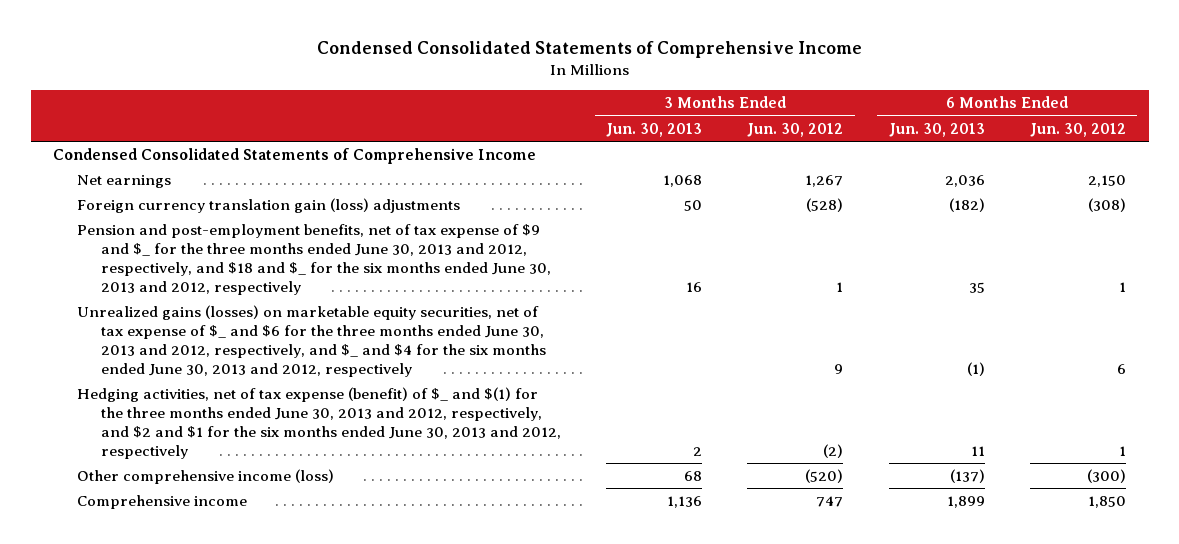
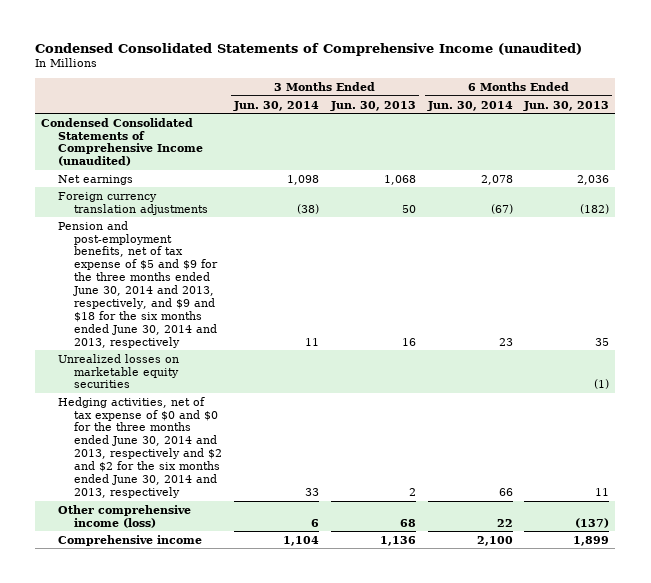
[316,41,862,59] Condensed Consolidated Statements of Comprehensive Income -> [35,42,583,56] Condensed Consolidated Statements of Comprehensive Income (unaudited)
[747,122,844,137] Jun. 30, 2012 -> none
[1030,122,1127,137] Jun. 30, 2012 -> none
none -> [233,100,320,111] Jun. 30, 2014
none -> [426,100,513,111] Jun. 30, 2014
[53,148,537,165] Condensed Consolidated Statements of Comprehensive Income -> [41,117,203,167] Condensed Consolidated Statements of Comprehensive Income (unaudited)
[77,198,461,214] Foreign currency translation gain (loss) adjustments -> [57,191,209,215] Foreign currency translation adjustments
[77,224,551,295] Pension and post-employment benefits, net of tax expense of $9 and $_ for the three months ended June 30, 2013 and 2012, respectively, and $18 and $_ for the six months ended June 30, 2013 and 2012, respectively -> [57,220,219,348] Pension and post-employment benefits, net of tax expense of $5 and $9 for the three months ended June 30, 2014 and 2013, respectively, and $9 and $18 for the six months ended June 30, 2014 and 2013, respectively
[77,305,546,377] Unrealized gains (losses) on marketable equity securities, net of tax expense of $_ and $6 for the three months ended June 30, 2013 and 2012, respectively, and $_ and $4 for the six months ended June 30, 2013 and 2012, respectively -> [57,353,180,389] Unrealized losses on marketable equity securities
[77,387,561,459] Hedging activities, net of tax expense (benefit) of $_ and $(1) for the three months ended June 30, 2013 and 2012, respectively, and $2 and $1 for the six months ended June 30, 2013 and 2012, respectively -> [57,396,223,498] Hedging activities, net of tax expense of $0 and $0 for the three months ended June 30, 2014 and 2013, respectively and $2 and $2 for the six months ended June 30, 2014 and 2013, respectively

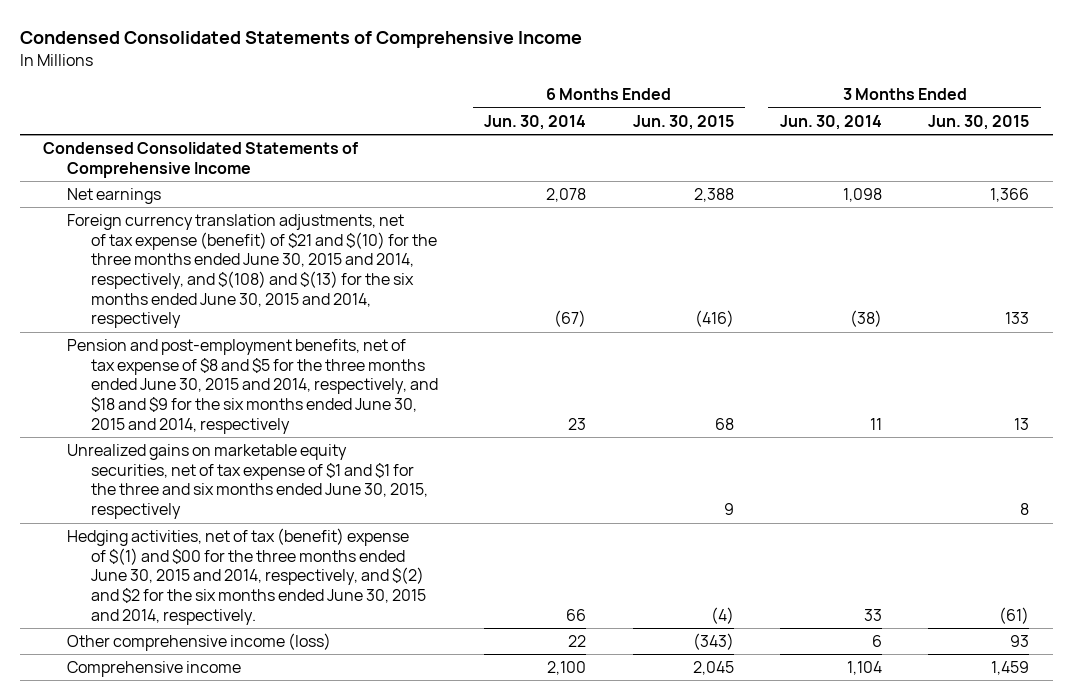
[35,42,583,56] Condensed Consolidated Statements of Comprehensive Income (unaudited) -> [20,31,583,49] Condensed Consolidated Statements of Comprehensive Income
[329,100,416,111] Jun. 30, 2013 -> none
[523,100,610,111] Jun. 30, 2013 -> none
none -> [632,114,734,130] Jun. 30, 2015
none -> [928,114,1030,130] Jun. 30, 2015
[41,117,203,167] Condensed Consolidated Statements of Comprehensive Income (unaudited) -> [43,141,359,178] Condensed Consolidated Statements of Comprehensive Income
[57,191,209,215] Foreign currency translation adjustments -> [67,213,437,329] Foreign currency translation adjustments, net of tax expense (benefit) of $21 and $(10) for the three months ended June 30, 2015 and 2014, respectively, and $(108) and $(13) for the six months ended June 30, 2015 and 2014, respectively
[57,220,219,348] Pension and post-employment benefits, net of tax expense of $5 and $9 for the three months ended June 30, 2014 and 2013, respectively, and $9 and $18 for the six months ended June 30, 2014 and 2013, respectively -> [67,338,438,434] Pension and post-employment benefits, net of tax expense of $8 and $5 for the three months ended June 30, 2015 and 2014, respectively, and $18 and $9 for the six months ended June 30, 2015 and 2014, respectively
[57,353,180,389] Unrealized losses on marketable equity securities -> [67,443,428,520] Unrealized gains on marketable equity securities, net of tax expense of $1 and $1 for the three and six months ended June 30, 2015, respectively
[57,396,223,498] Hedging activities, net of tax expense of $0 and $0 for the three months ended June 30, 2014 and 2013, respectively and $2 and $2 for the six months ended June 30, 2014 and 2013, respectively -> [67,527,426,625] Hedging activities, net of tax (benefit) expense of $(1) and $00 for the three months ended June 30, 2015 and 2014, respectively, and $(2) and $2 for the six months ended June 30, 2015 and 2014, respectively.

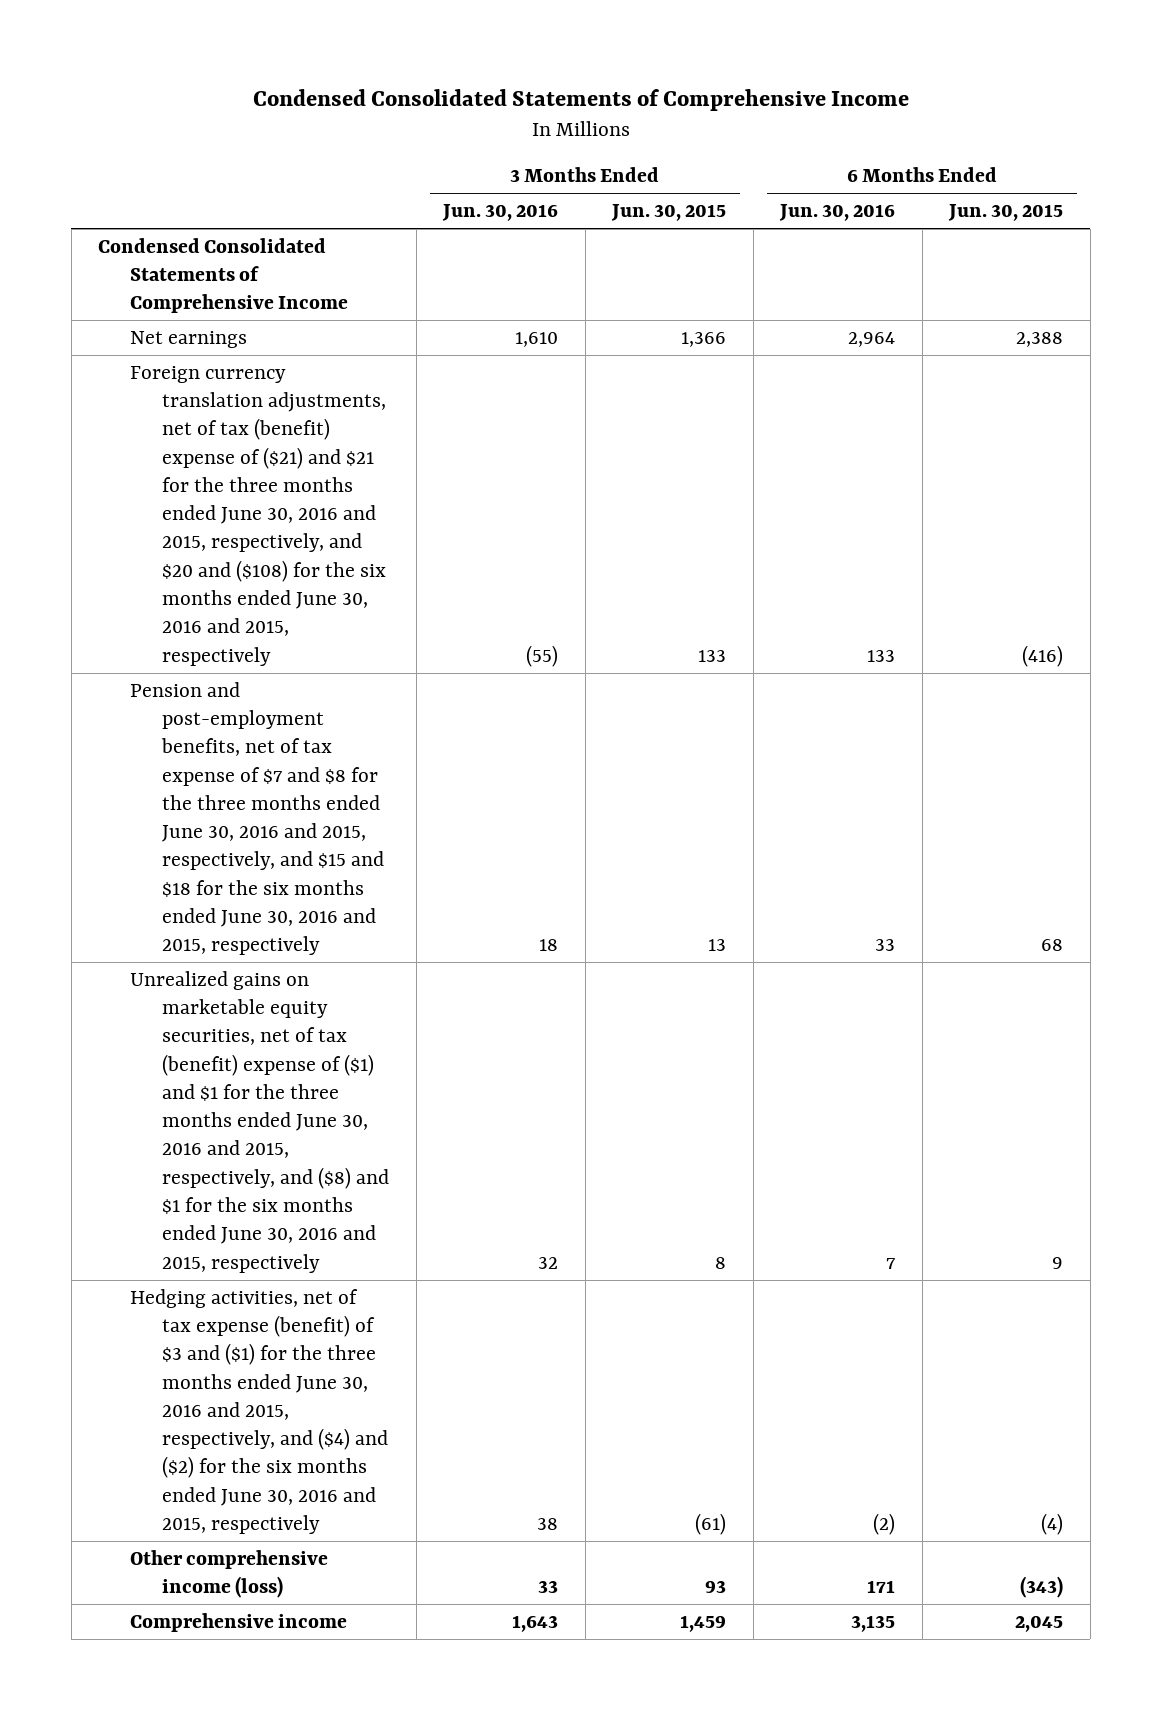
[484,114,587,130] Jun. 30, 2014 -> none
[779,114,882,130] Jun. 30, 2014 -> none
none -> [442,204,559,222] Jun. 30, 2016
none -> [779,204,896,222] Jun. 30, 2016
[67,213,437,329] Foreign currency translation adjustments, net of tax expense (benefit) of $21 and $(10) for the three months ended June 30, 2015 and 2014, respectively, and $(108) and $(13) for the six months ended June 30, 2015 and 2014, respectively -> [130,365,387,666] Foreign currency translation adjustments, net of tax (benefit) expense of ($21) and $21 for the three months ended June 30, 2016 and 2015, respectively, and $20 and ($108) for the six months ended June 30, 2016 and 2015, respectively
[67,338,438,434] Pension and post-employment benefits, net of tax expense of $8 and $5 for the three months ended June 30, 2015 and 2014, respectively, and $18 and $9 for the six months ended June 30, 2015 and 2014, respectively -> [130,681,385,956] Pension and post-employment benefits, net of tax expense of $7 and $8 for the three months ended June 30, 2016 and 2015, respectively, and $15 and $18 for the six months ended June 30, 2016 and 2015, respectively
[67,443,428,520] Unrealized gains on marketable equity securities, net of tax expense of $1 and $1 for the three and six months ended June 30, 2015, respectively -> [130,970,390,1273] Unrealized gains on marketable equity securities, net of tax (benefit) expense of ($1) and $1 for the three months ended June 30, 2016 and 2015, respectively, and ($8) and $1 for the six months ended June 30, 2016 and 2015, respectively
[67,527,426,625] Hedging activities, net of tax (benefit) expense of $(1) and $00 for the three months ended June 30, 2015 and 2014, respectively, and $(2) and $2 for the six months ended June 30, 2015 and 2014, respectively. -> [130,1288,389,1535] Hedging activities, net of tax expense (benefit) of $3 and ($1) for the three months ended June 30, 2016 and 2015, respectively, and ($4) and ($2) for the six months ended June 30, 2016 and 2015, respectively

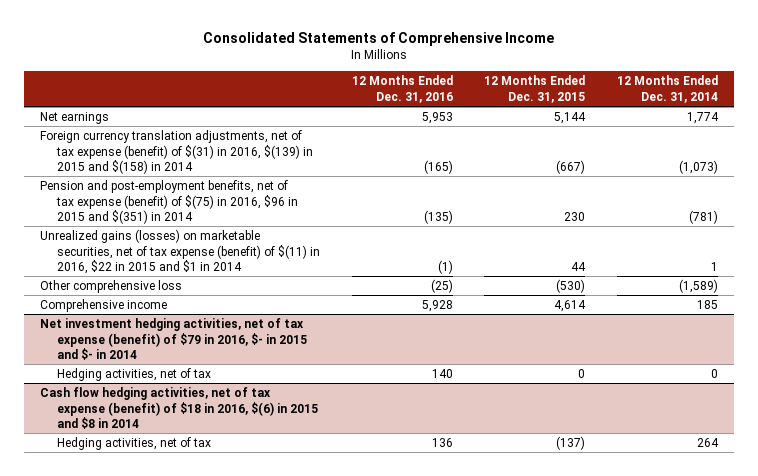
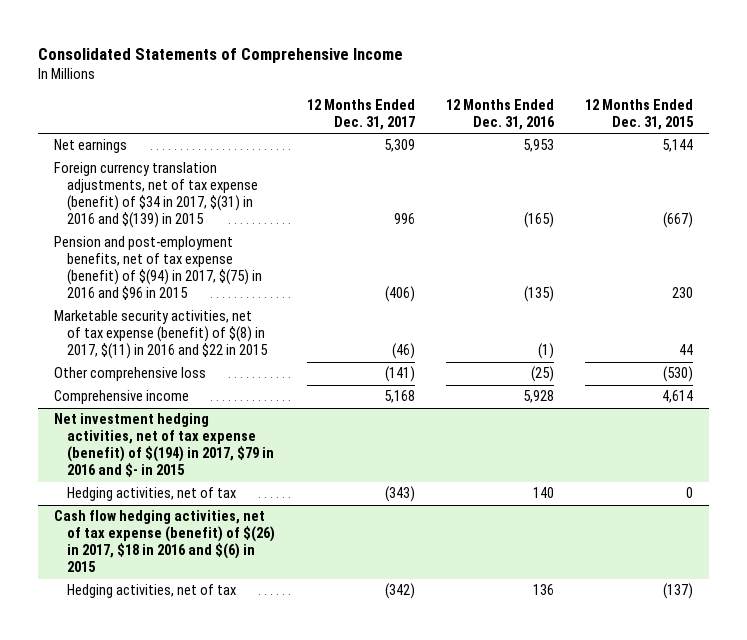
[617,75,719,103] 12 Months Ended Dec. 31, 2014 -> none
none -> [306,99,415,131] 12 Months Ended Dec. 31, 2017
[39,130,313,174] Foreign currency translation adjustments, net of tax expense (benefit) of $(31) in 2016, $(139) in 2015 and $(158) in 2014 -> [53,162,259,229] Foreign currency translation adjustments, net of tax expense (benefit) of $34 in 2017, $(31) in 2016 and $(139) in 2015
[39,180,298,224] Pension and post-employment benefits, net of tax expense (benefit) of $(75) in 2016, $96 in 2015 and $(351) in 2014 -> [53,236,263,301] Pension and post-employment benefits, net of tax expense (benefit) of $(94) in 2017, $(75) in 2016 and $96 in 2015
[39,229,320,274] Unrealized gains (losses) on marketable securities, net of tax expense (benefit) of $(11) in 2016, $22 in 2015 and $1 in 2014 -> [53,310,269,360] Marketable security activities, net of tax expense (benefit) of $(8) in 2017, $(11) in 2016 and $22 in 2015
[39,318,307,360] Net investment hedging activities, net of tax expense (benefit) of $79 in 2016, $- in 2015 and $- in 2014 -> [53,413,275,478] Net investment hedging activities, net of tax expense (benefit) of $(194) in 2017, $79 in 2016 and $- in 2015
[39,387,318,429] Cash flow hedging activities, net of tax expense (benefit) of $18 in 2016, $(6) in 2015 and $8 in 2014 -> [53,510,276,573] Cash flow hedging activities, net of tax expense (benefit) of $(26) in 2017, $18 in 2016 and $(6) in 2015

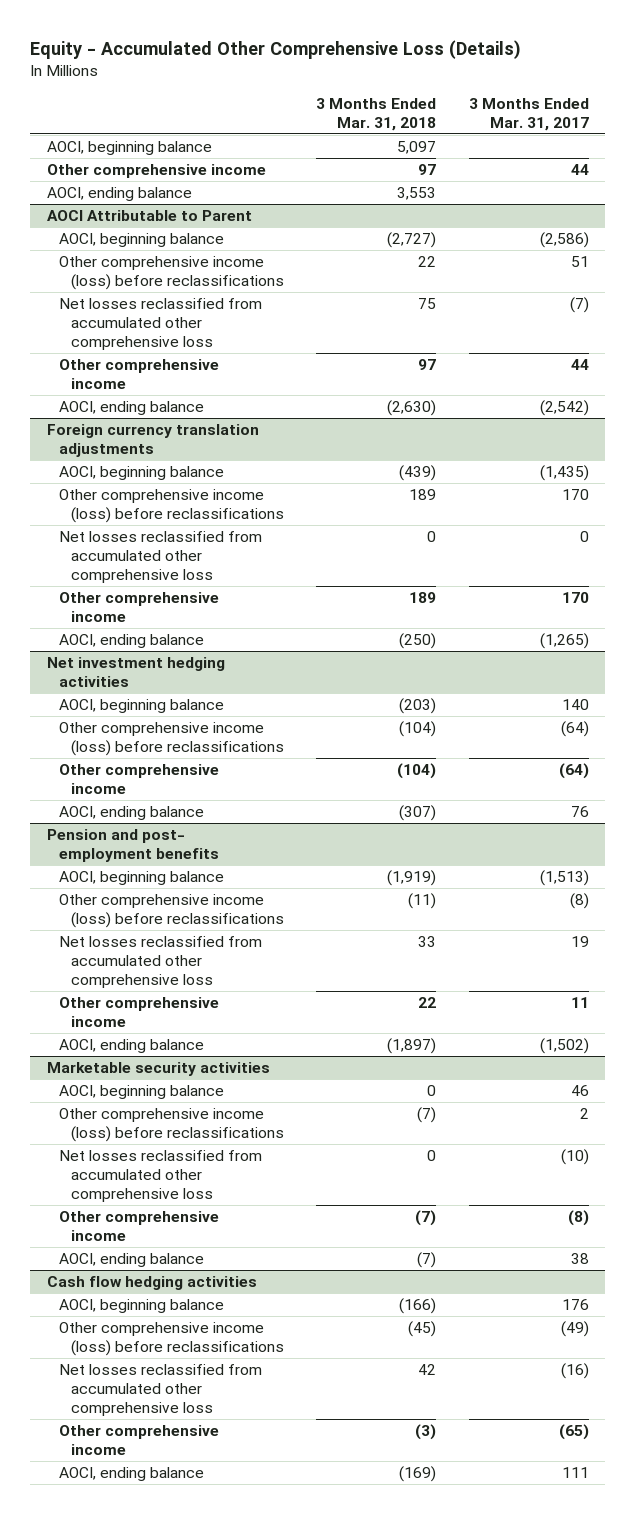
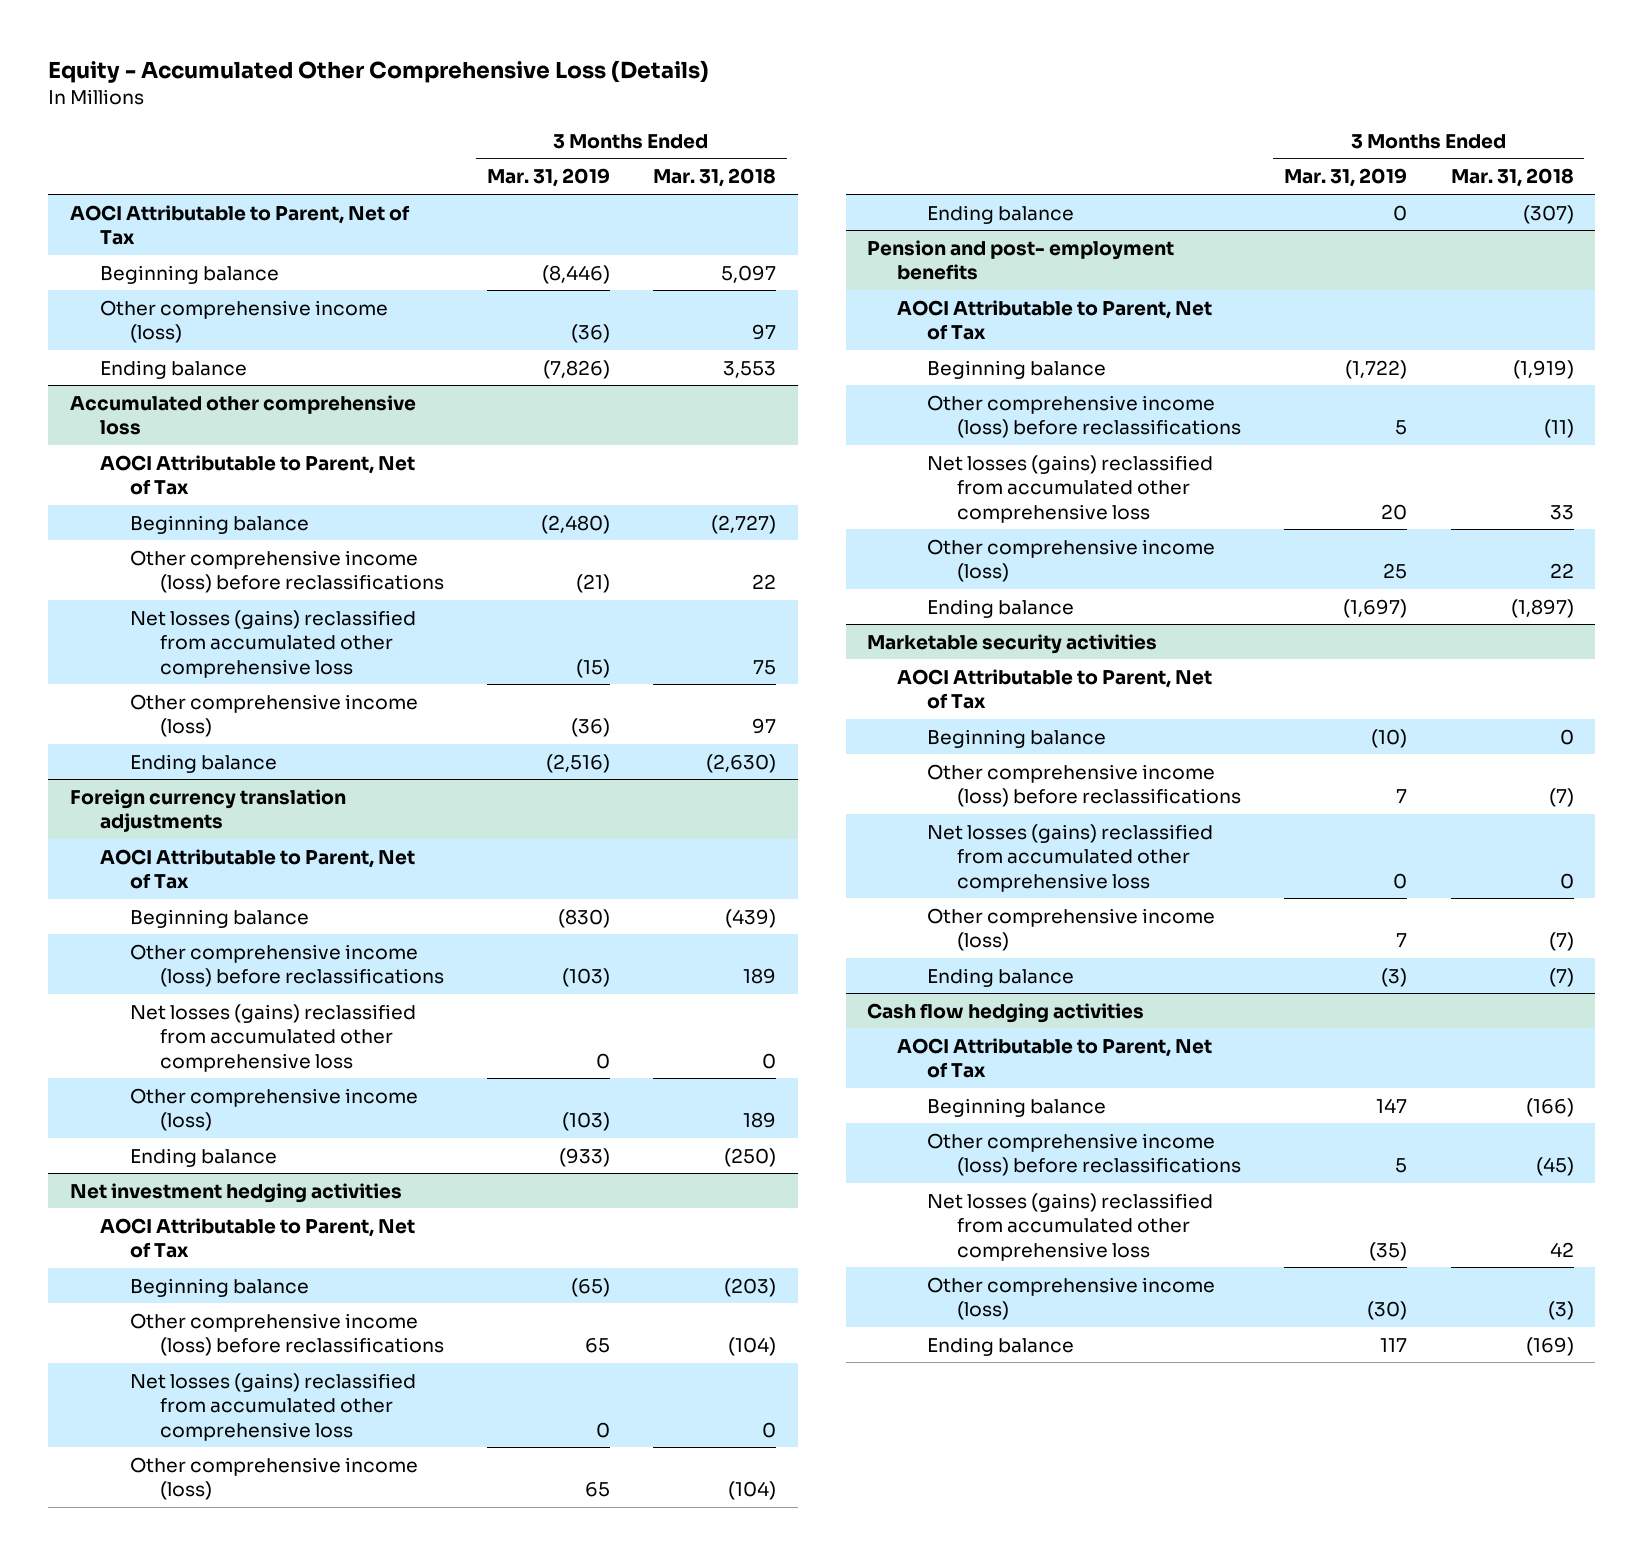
[468,97,589,131] 3 Months Ended Mar. 31, 2017 -> none
none -> [486,168,610,188] Mar. 31, 2019
none -> [69,204,410,246] AOCI Attributable to Parent, Net of Tax
[46,141,212,156] AOCI, beginning balance -> [99,264,279,284] Beginning balance
[46,164,266,179] Other comprehensive income -> [99,299,388,344] Other comprehensive income (loss)
[46,187,192,202] AOCI, ending balance -> [99,359,247,379] Ending balance
[46,210,252,222] AOCI Attributable to Parent -> [69,394,416,436] Accumulated other comprehensive loss
none -> [99,454,415,496] AOCI Attributable to Parent, Net of Tax
[58,233,224,248] AOCI, beginning balance -> [129,514,309,534] Beginning balance
[58,298,262,351] Net losses reclassified from accumulated other comprehensive loss -> [129,609,416,678] Net losses (gains) reclassified from accumulated other comprehensive loss
[58,359,219,390] Other comprehensive income -> [129,693,418,738] Other comprehensive income (loss)
[58,401,204,416] AOCI, ending balance -> [129,753,277,773] Ending balance
none -> [99,848,415,890] AOCI Attributable to Parent, Net of Tax
[58,466,224,481] AOCI, beginning balance -> [129,908,309,928] Beginning balance
[58,531,262,584] Net losses reclassified from accumulated other comprehensive loss -> [129,1003,416,1072] Net losses (gains) reclassified from accumulated other comprehensive loss
[58,592,219,623] Other comprehensive income -> [129,1087,418,1132] Other comprehensive income (loss)
[58,634,204,649] AOCI, ending balance -> [129,1147,277,1167] Ending balance
none -> [99,1217,415,1259] AOCI Attributable to Parent, Net of Tax
[58,699,224,714] AOCI, beginning balance -> [129,1277,309,1297] Beginning balance
none -> [129,1372,416,1441] Net losses (gains) reclassified from accumulated other comprehensive loss
[58,764,219,795] Other comprehensive income -> [129,1456,418,1501] Other comprehensive income (loss)
[58,806,204,821] AOCI, ending balance -> [927,204,1075,224] Ending balance
none -> [897,299,1213,341] AOCI Attributable to Parent, Net of Tax
[58,871,224,886] AOCI, beginning balance -> [927,359,1107,379] Beginning balance
[58,936,262,989] Net losses reclassified from accumulated other comprehensive loss -> [927,454,1214,523] Net losses (gains) reclassified from accumulated other comprehensive loss
[58,997,219,1028] Other comprehensive income -> [927,538,1216,583] Other comprehensive income (loss)
[58,1039,204,1054] AOCI, ending balance -> [927,598,1075,618] Ending balance
none -> [897,668,1213,710] AOCI Attributable to Parent, Net of Tax
[58,1085,224,1100] AOCI, beginning balance -> [927,728,1107,748] Beginning balance
[58,1150,262,1203] Net losses reclassified from accumulated other comprehensive loss -> [927,823,1214,892] Net losses (gains) reclassified from accumulated other comprehensive loss
[58,1211,219,1242] Other comprehensive income -> [927,907,1216,952] Other comprehensive income (loss)
[58,1253,204,1268] AOCI, ending balance -> [927,967,1075,987] Ending balance
none -> [897,1037,1213,1079] AOCI Attributable to Parent, Net of Tax
[58,1299,224,1314] AOCI, beginning balance -> [927,1097,1107,1117] Beginning balance
[58,1364,262,1417] Net losses reclassified from accumulated other comprehensive loss -> [927,1192,1214,1261] Net losses (gains) reclassified from accumulated other comprehensive loss
[58,1425,219,1456] Other comprehensive income -> [927,1276,1216,1321] Other comprehensive income (loss)
[58,1467,204,1482] AOCI, ending balance -> [927,1336,1075,1356] Ending balance

